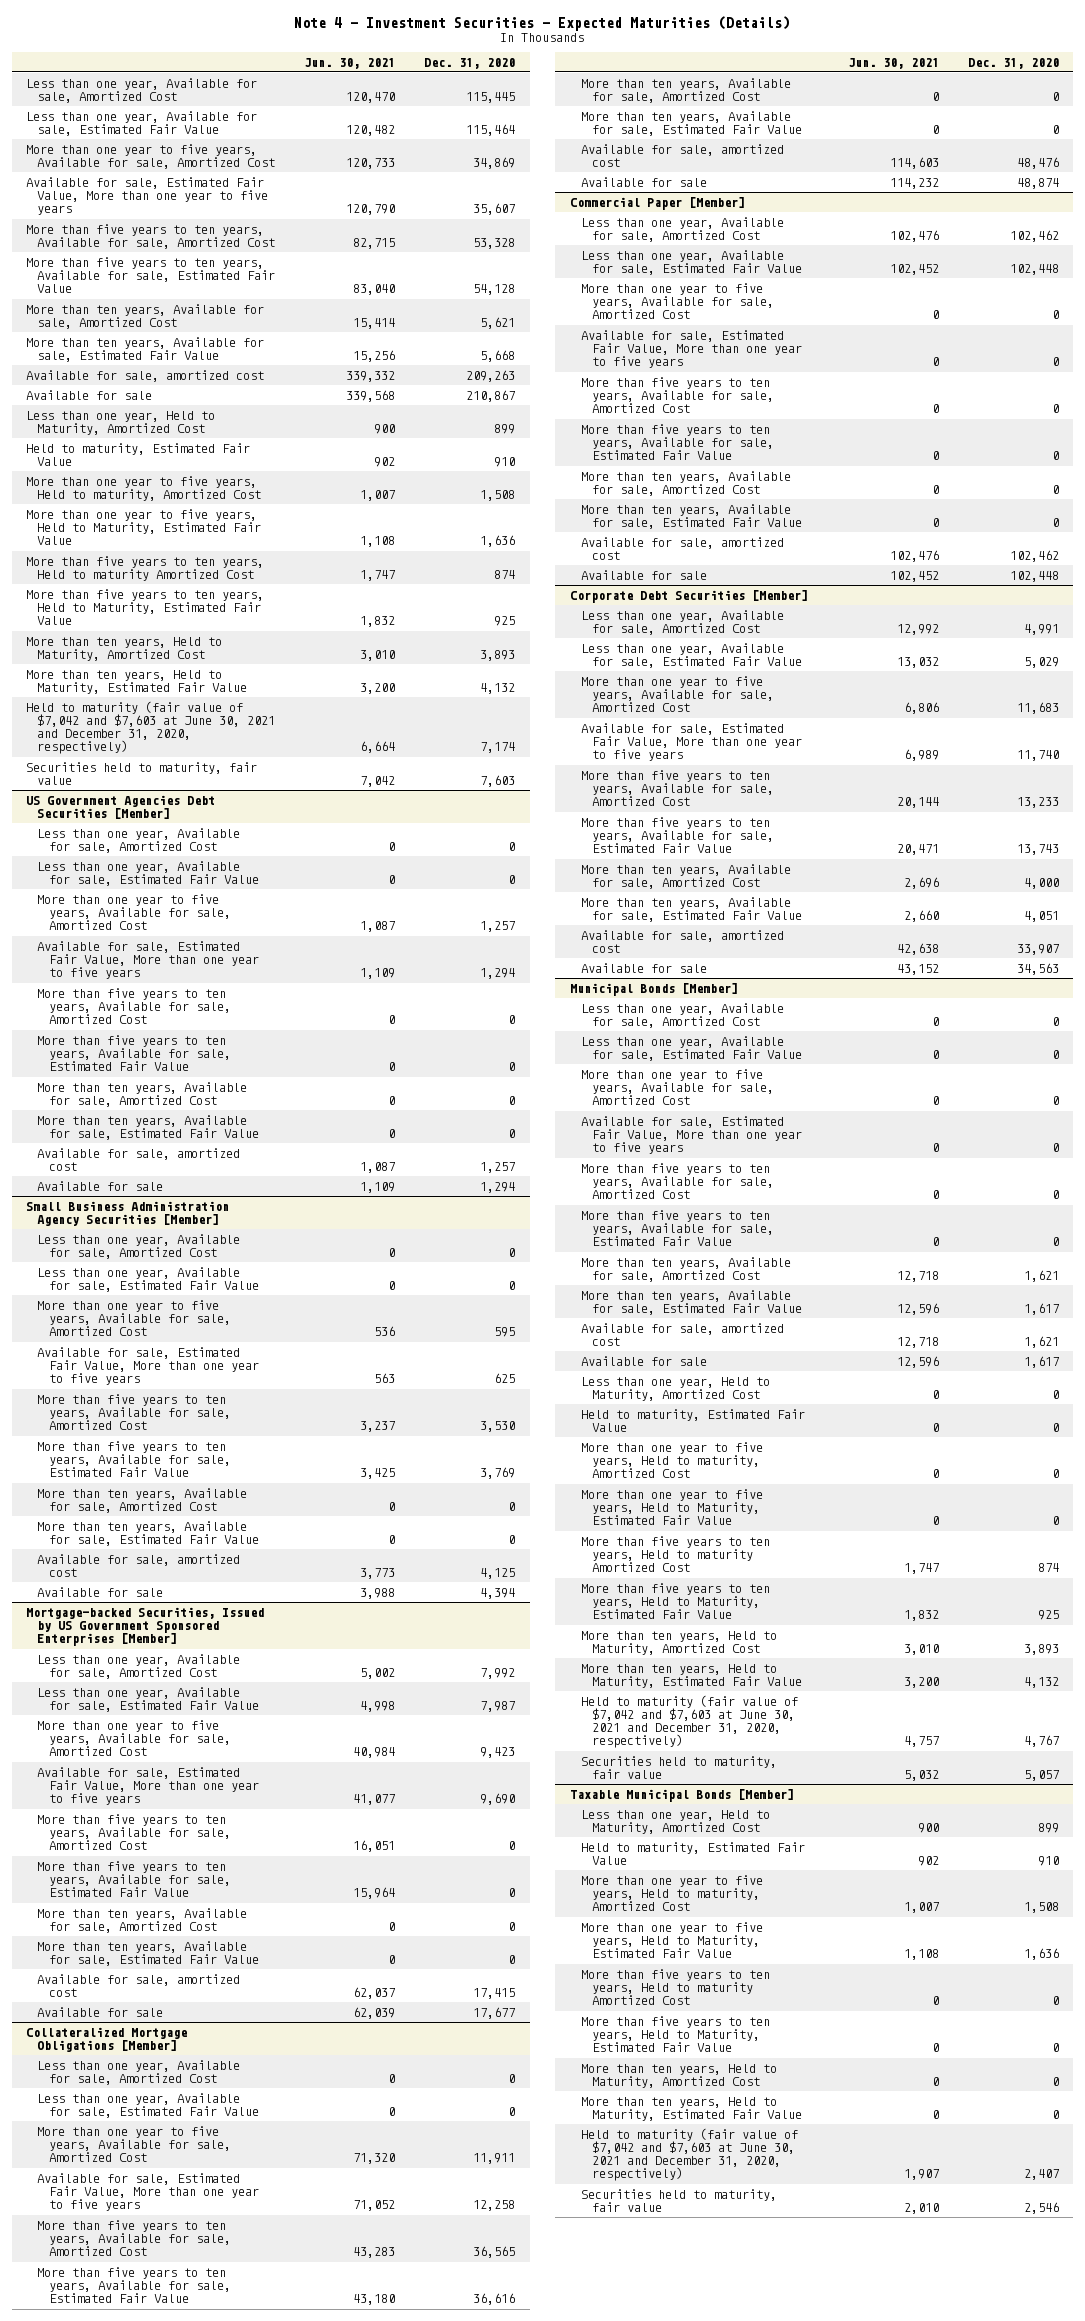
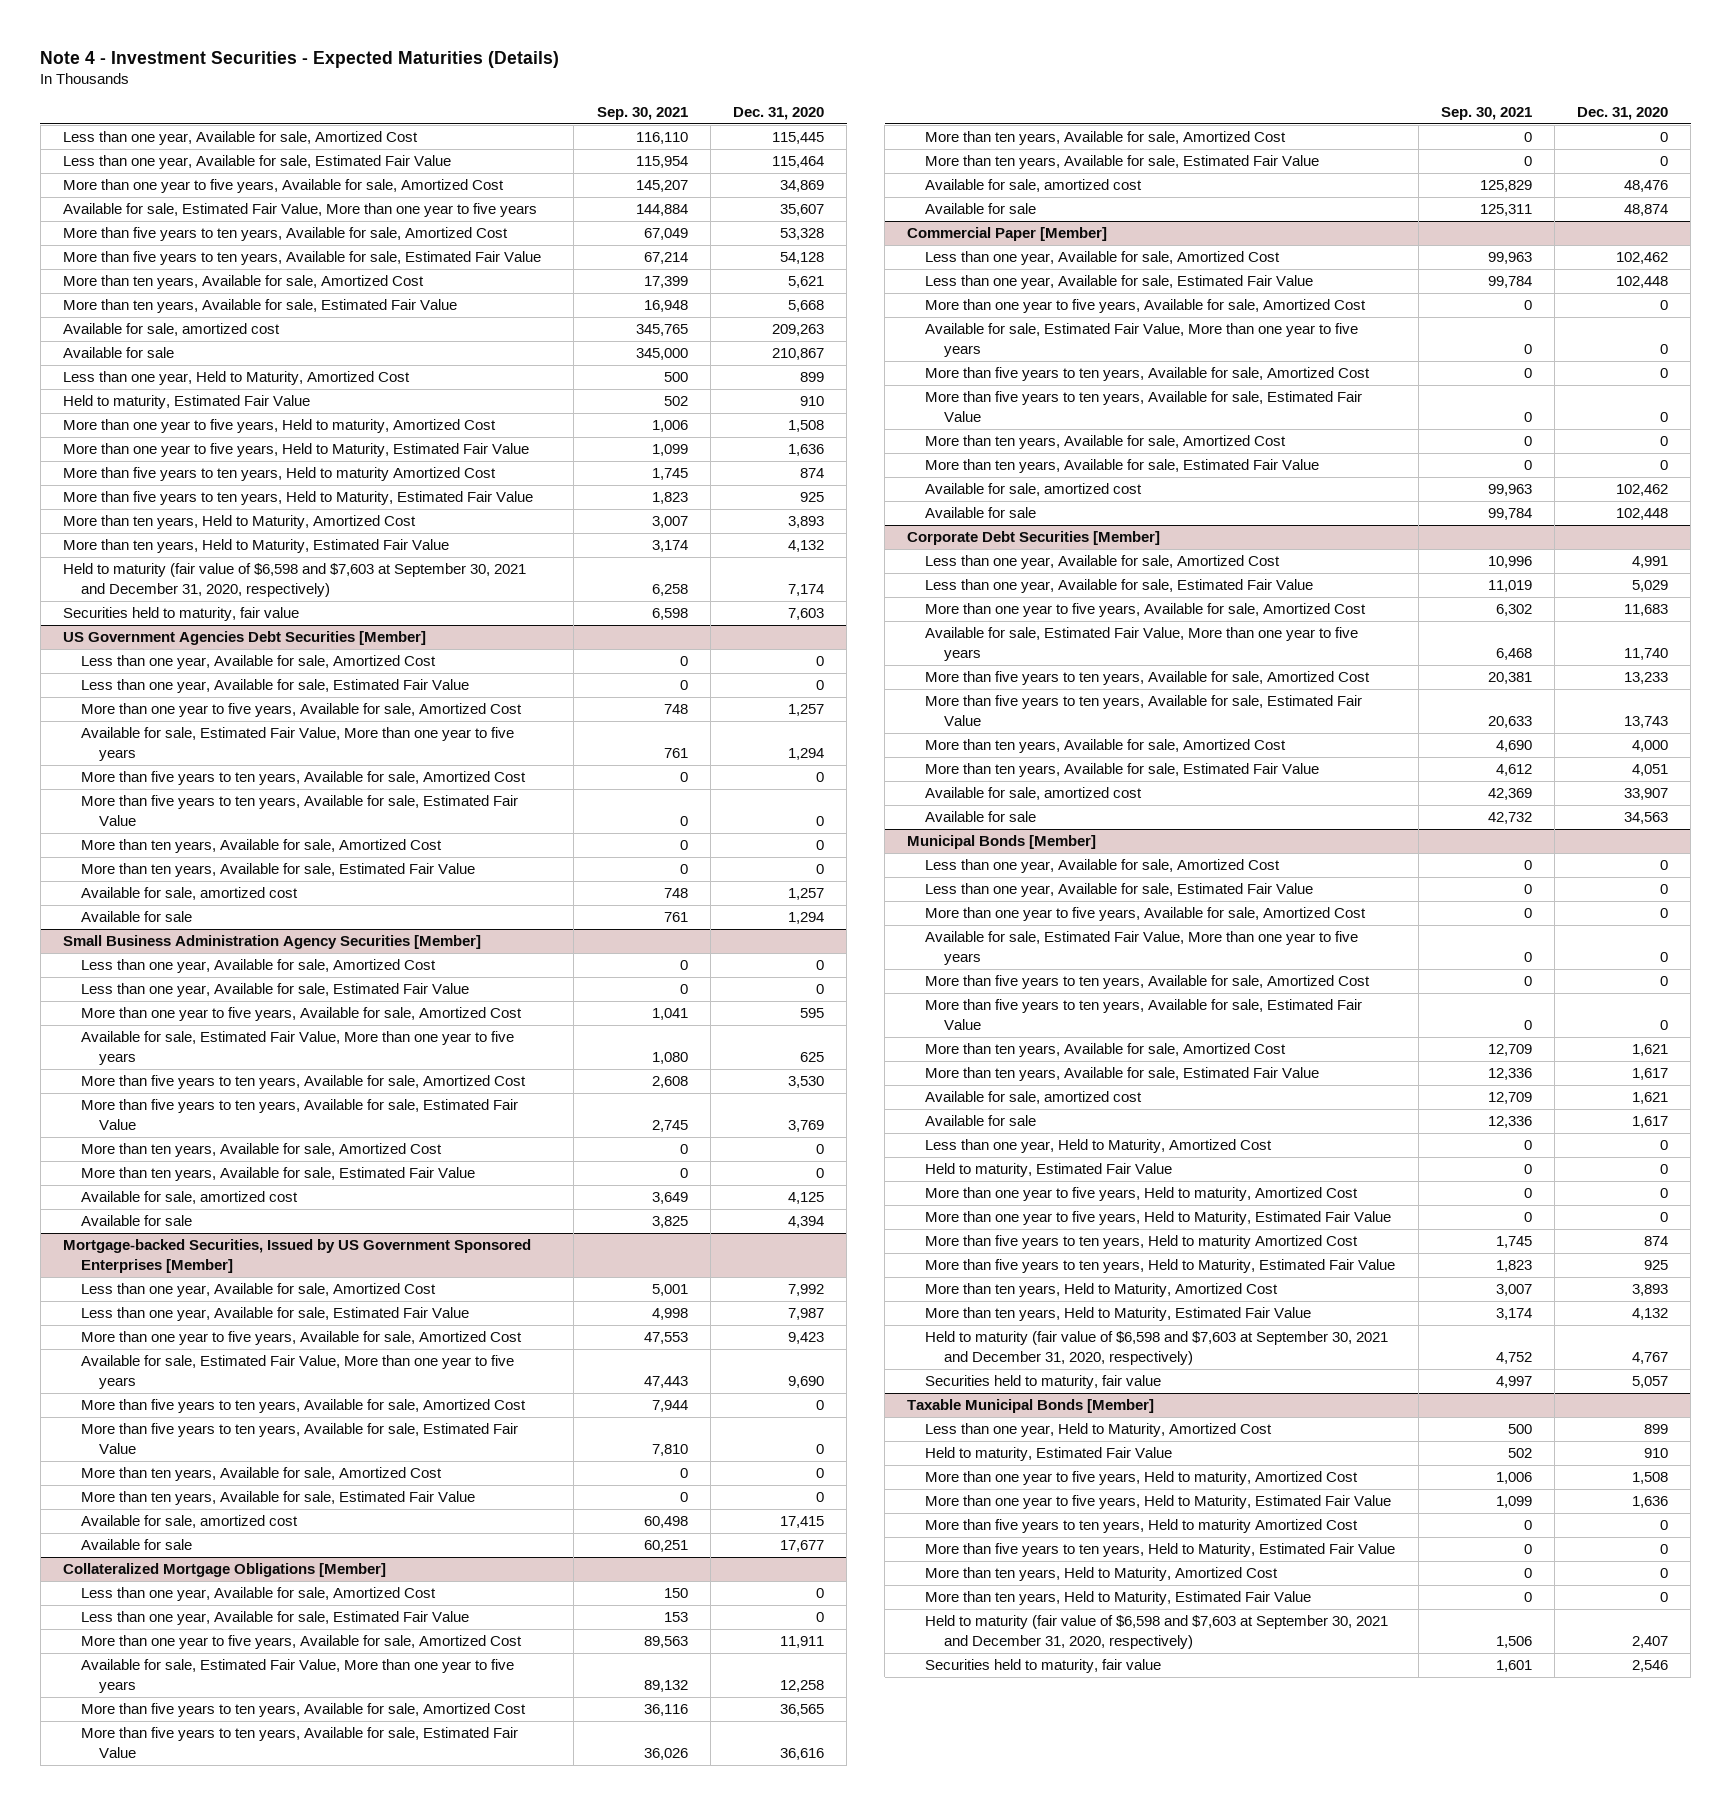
[304,57,396,69] Jun. 30, 2021 -> none
none -> [596,106,688,120] Sep. 30, 2021
[26,700,276,755] Held to maturity (fair value of $7,042 and $7,603 at June 30, 2021 and December 31, 2020, respectively) -> [62,563,526,597] Held to maturity (fair value of $6,598 and $7,603 at September 30, 2021 and December 31, 2020, respectively)
[581,1694,799,1749] Held to maturity (fair value of $7,042 and $7,603 at June 30, 2021 and December 31, 2020, respectively) -> [925,1331,1389,1365] Held to maturity (fair value of $6,598 and $7,603 at September 30, 2021 and December 31, 2020, respectively)
[581,2127,799,2182] Held to maturity (fair value of $7,042 and $7,603 at June 30, 2021 and December 31, 2020, respectively) -> [925,1615,1389,1649] Held to maturity (fair value of $6,598 and $7,603 at September 30, 2021 and December 31, 2020, respectively)

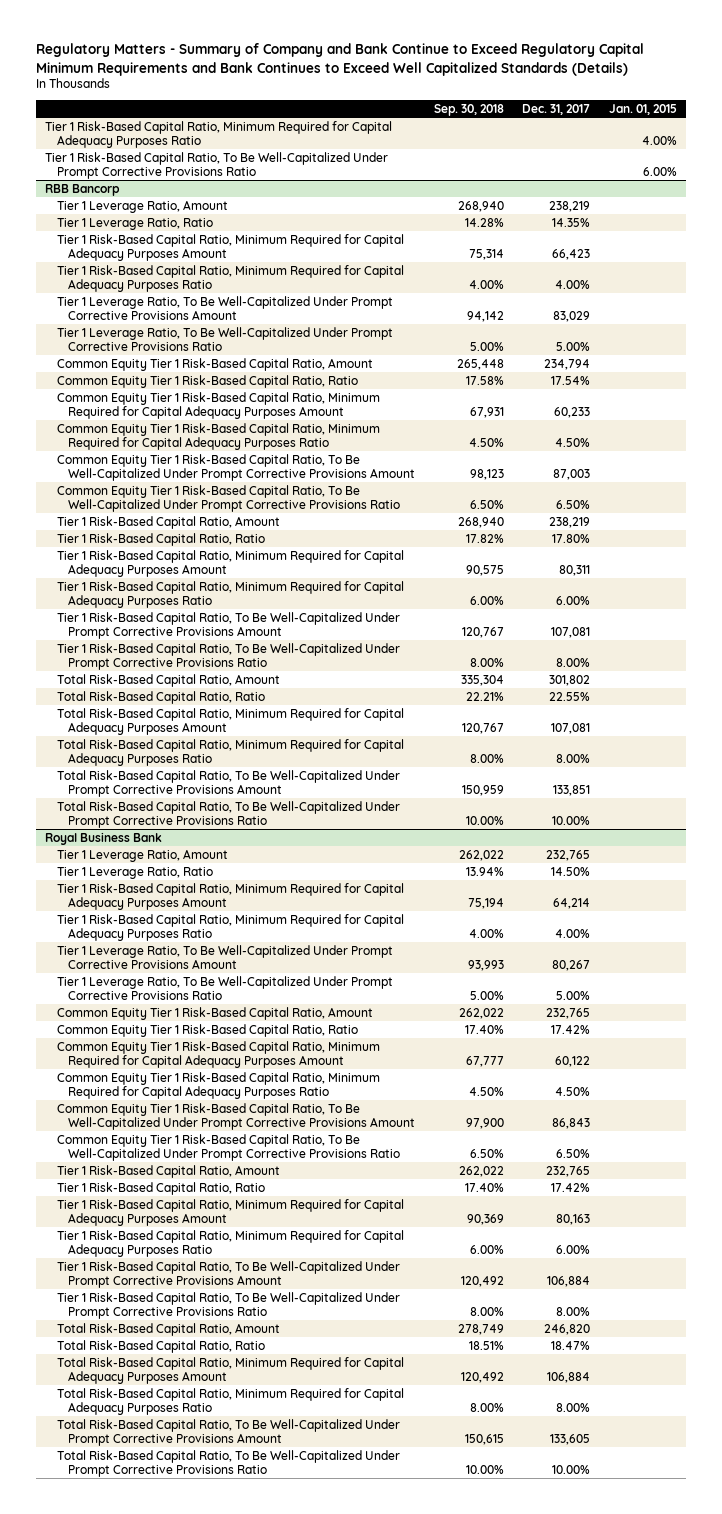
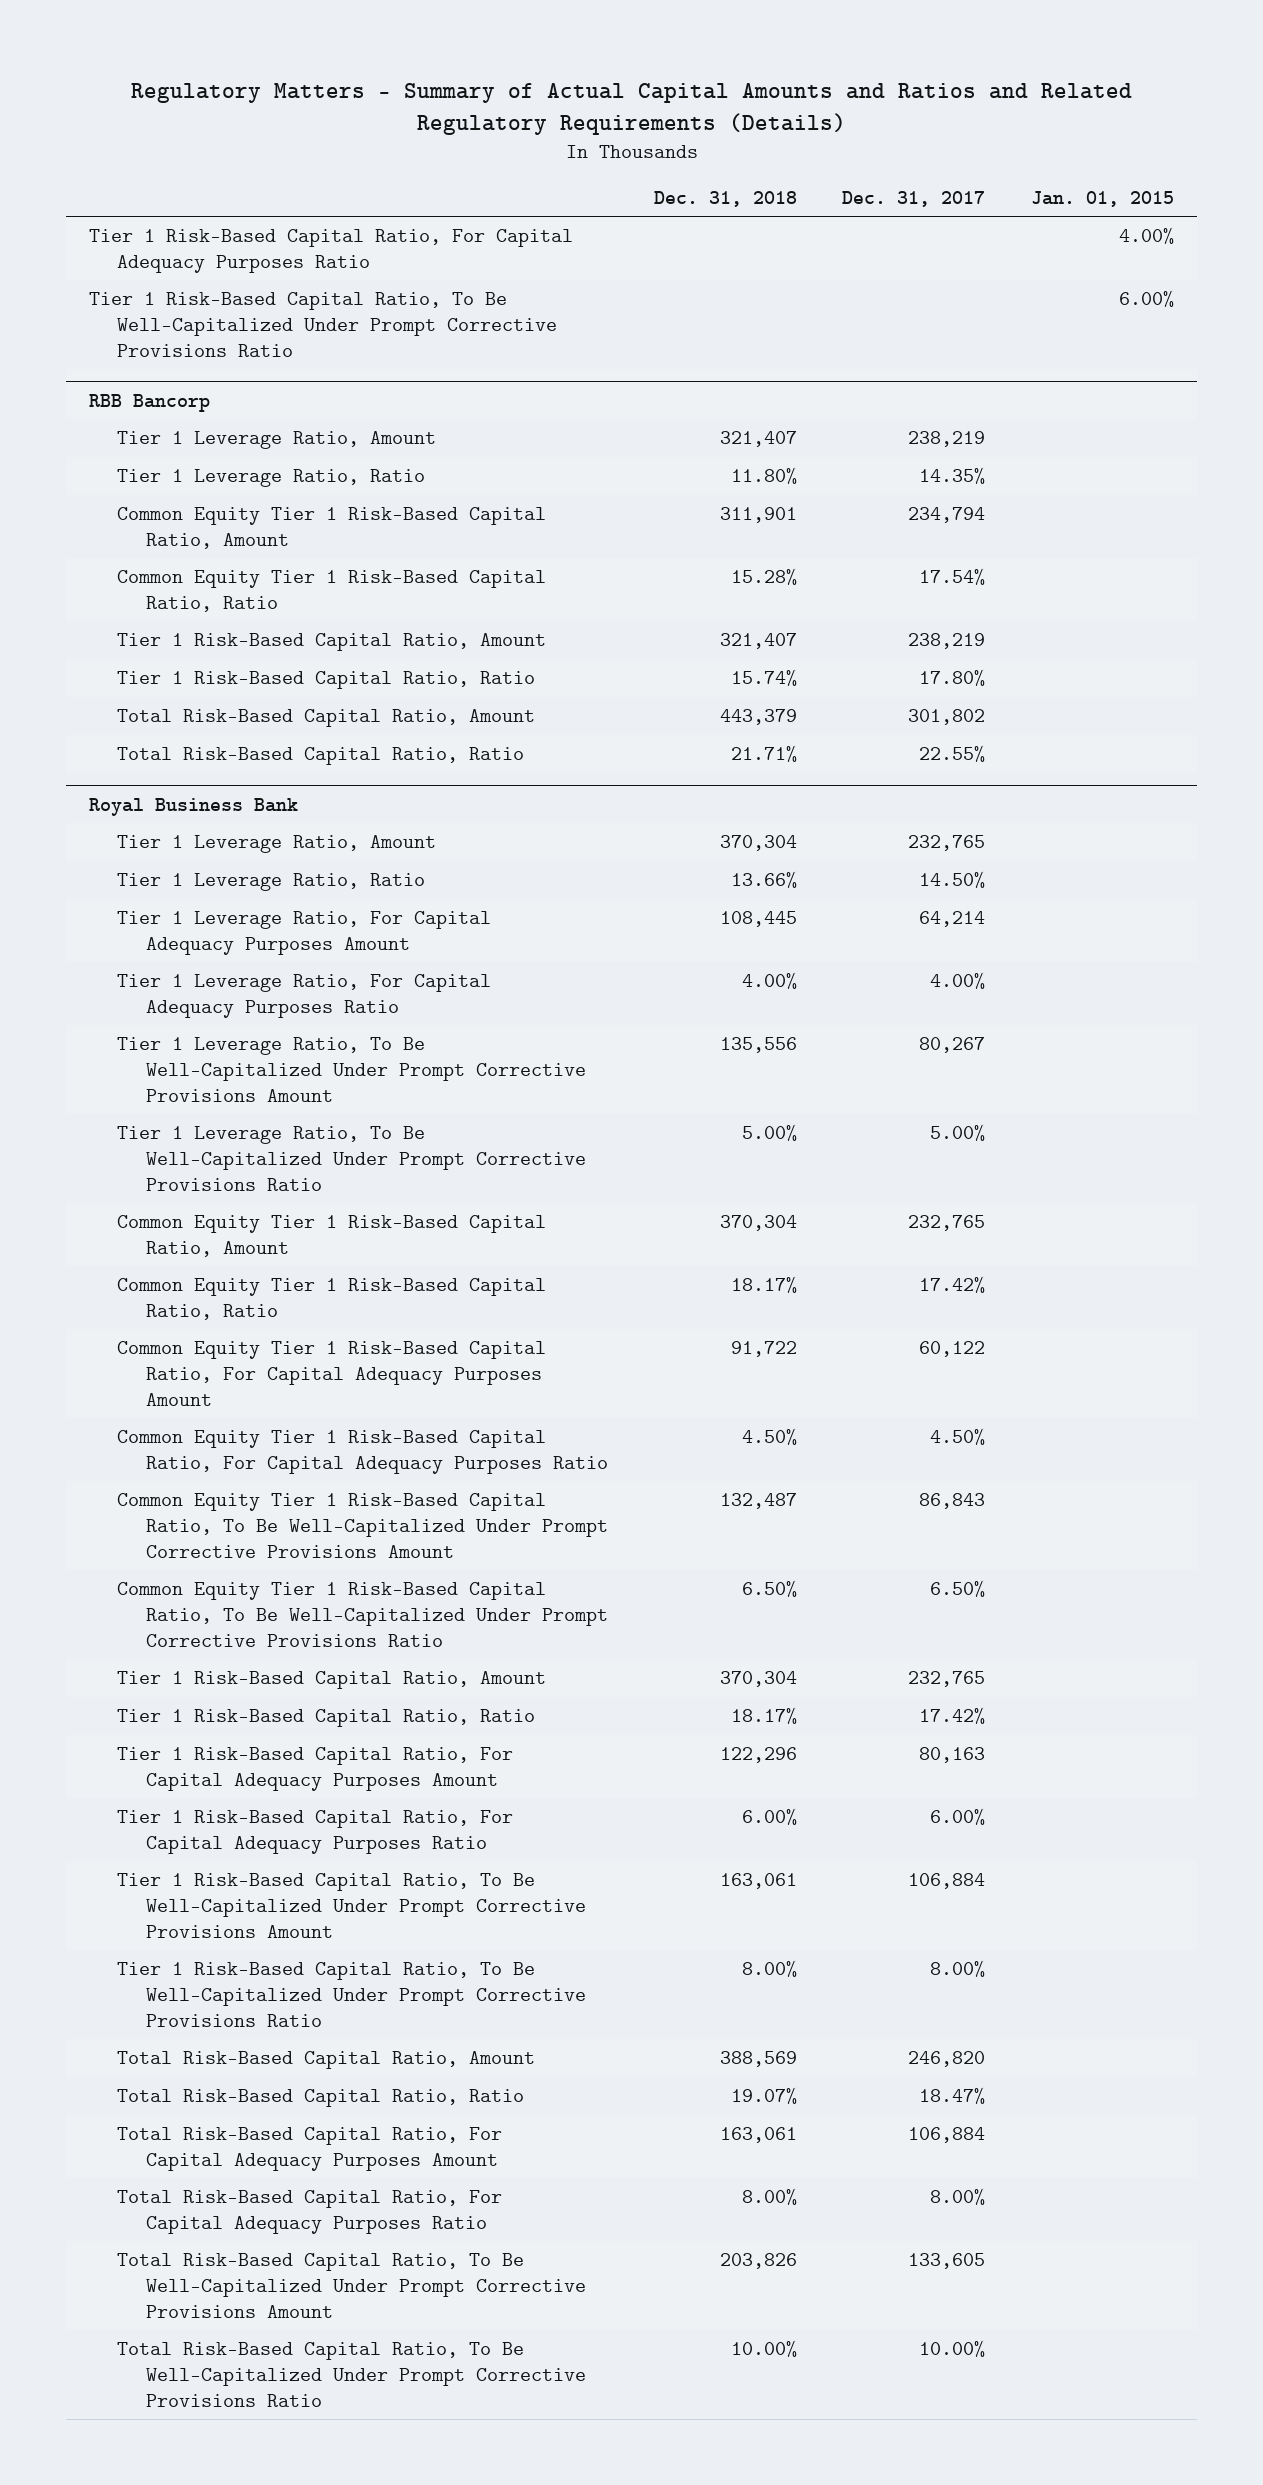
[35,43,644,76] Regulatory Matters - Summary of Company and Bank Continue to Exceed Regulatory Capital Minimum Requirements and Bank Continues to Exceed Well Capitalized Standards (Details) -> [130,83,1132,136] Regulatory Matters - Summary of Actual Capital Amounts and Ratios and Related Regulatory Requirements (Details)
[433,103,504,116] Sep. 30, 2018 -> none
none -> [653,190,797,207] Dec. 31, 2018
[45,120,393,148] Tier 1 Risk-Based Capital Ratio, Minimum Required for Capital Adequacy Purposes Ratio -> [89,229,574,273] Tier 1 Risk-Based Capital Ratio, For Capital Adequacy Purposes Ratio
[56,233,404,261] Tier 1 Risk-Based Capital Ratio, Minimum Required for Capital Adequacy Purposes Amount -> none
[56,264,404,292] Tier 1 Risk-Based Capital Ratio, Minimum Required for Capital Adequacy Purposes Ratio -> none
[56,295,393,320] Tier 1 Leverage Ratio, To Be Well-Capitalized Under Prompt Corrective Provisions Amount -> none
[56,326,393,351] Tier 1 Leverage Ratio, To Be Well-Capitalized Under Prompt Corrective Provisions Ratio -> none
[56,391,380,419] Common Equity Tier 1 Risk-Based Capital Ratio, Minimum Required for Capital Adequacy Purposes Amount -> none
[56,422,380,450] Common Equity Tier 1 Risk-Based Capital Ratio, Minimum Required for Capital Adequacy Purposes Ratio -> none
[56,453,416,481] Common Equity Tier 1 Risk-Based Capital Ratio, To Be Well-Capitalized Under Prompt Corrective Provisions Amount -> none
[56,484,401,512] Common Equity Tier 1 Risk-Based Capital Ratio, To Be Well-Capitalized Under Prompt Corrective Provisions Ratio -> none
[56,549,404,577] Tier 1 Risk-Based Capital Ratio, Minimum Required for Capital Adequacy Purposes Amount -> none
[56,580,404,608] Tier 1 Risk-Based Capital Ratio, Minimum Required for Capital Adequacy Purposes Ratio -> none
[56,611,400,639] Tier 1 Risk-Based Capital Ratio, To Be Well-Capitalized Under Prompt Corrective Provisions Amount -> none
[56,642,400,670] Tier 1 Risk-Based Capital Ratio, To Be Well-Capitalized Under Prompt Corrective Provisions Ratio -> none
[56,707,404,735] Total Risk-Based Capital Ratio, Minimum Required for Capital Adequacy Purposes Amount -> none
[56,738,404,766] Total Risk-Based Capital Ratio, Minimum Required for Capital Adequacy Purposes Ratio -> none
[56,769,400,797] Total Risk-Based Capital Ratio, To Be Well-Capitalized Under Prompt Corrective Provisions Amount -> none
[56,800,400,828] Total Risk-Based Capital Ratio, To Be Well-Capitalized Under Prompt Corrective Provisions Ratio -> none
[56,882,404,910] Tier 1 Risk-Based Capital Ratio, Minimum Required for Capital Adequacy Purposes Amount -> [117,911,492,955] Tier 1 Leverage Ratio, For Capital Adequacy Purposes Amount
[56,913,404,941] Tier 1 Risk-Based Capital Ratio, Minimum Required for Capital Adequacy Purposes Ratio -> [117,974,492,1018] Tier 1 Leverage Ratio, For Capital Adequacy Purposes Ratio
[56,1040,380,1068] Common Equity Tier 1 Risk-Based Capital Ratio, Minimum Required for Capital Adequacy Purposes Amount -> [117,1341,547,1406] Common Equity Tier 1 Risk-Based Capital Ratio, For Capital Adequacy Purposes Amount
[56,1071,380,1099] Common Equity Tier 1 Risk-Based Capital Ratio, Minimum Required for Capital Adequacy Purposes Ratio -> [117,1430,608,1474] Common Equity Tier 1 Risk-Based Capital Ratio, For Capital Adequacy Purposes Ratio
[56,1198,404,1226] Tier 1 Risk-Based Capital Ratio, Minimum Required for Capital Adequacy Purposes Amount -> [117,1747,514,1791] Tier 1 Risk-Based Capital Ratio, For Capital Adequacy Purposes Amount
[56,1229,404,1257] Tier 1 Risk-Based Capital Ratio, Minimum Required for Capital Adequacy Purposes Ratio -> [117,1810,514,1854] Tier 1 Risk-Based Capital Ratio, For Capital Adequacy Purposes Ratio
[56,1356,404,1384] Total Risk-Based Capital Ratio, Minimum Required for Capital Adequacy Purposes Amount -> [117,2127,503,2171] Total Risk-Based Capital Ratio, For Capital Adequacy Purposes Amount
[56,1387,404,1415] Total Risk-Based Capital Ratio, Minimum Required for Capital Adequacy Purposes Ratio -> [117,2190,503,2234] Total Risk-Based Capital Ratio, For Capital Adequacy Purposes Ratio

